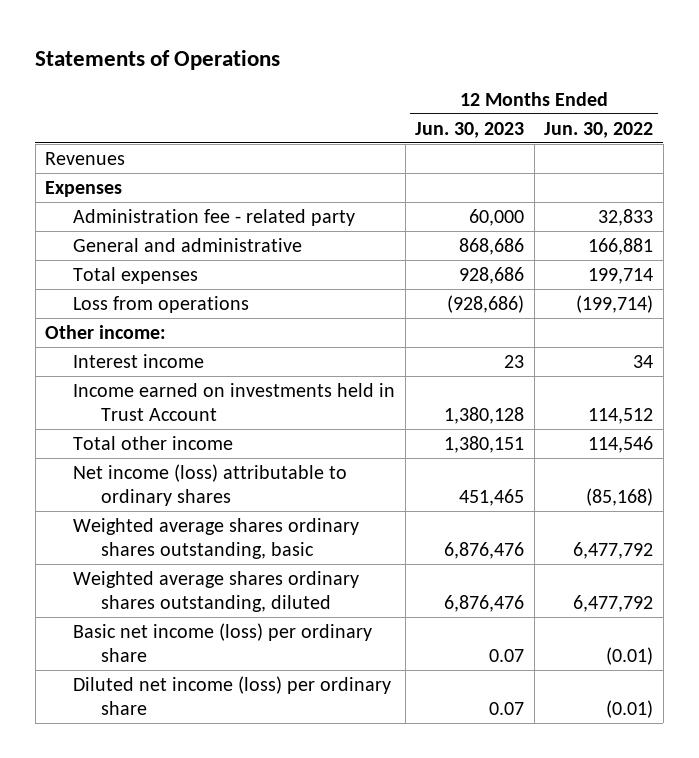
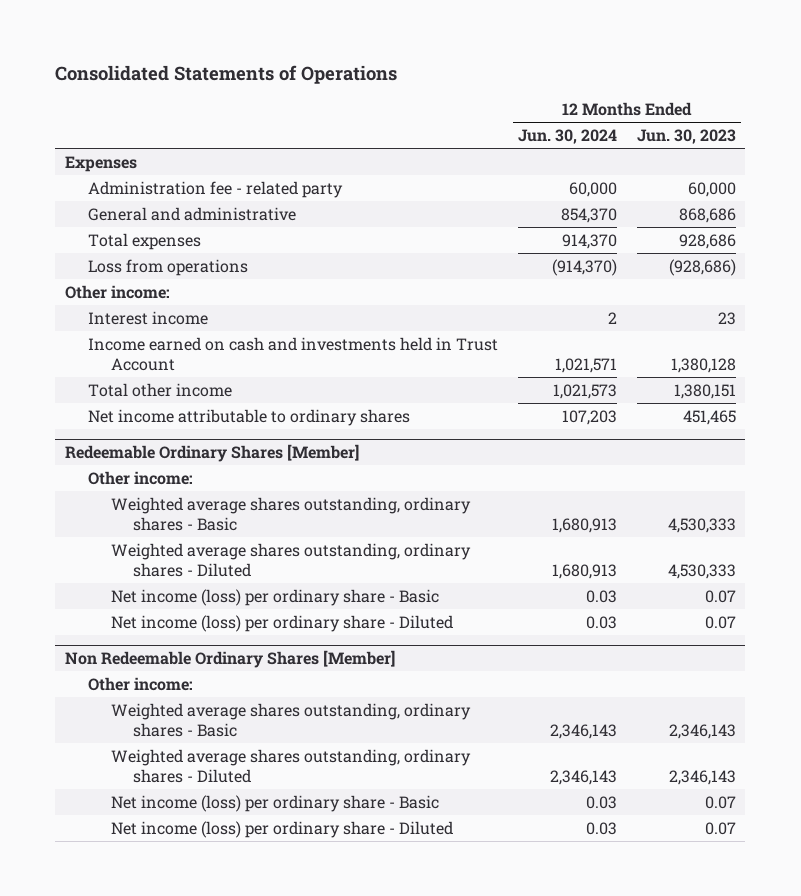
[35,49,281,70] Statements of Operations -> [55,65,398,85] Consolidated Statements of Operations
[544,121,654,138] Jun. 30, 2022 -> none
none -> [517,128,617,144] Jun. 30, 2024
[45,151,126,165] Revenues -> none
[73,382,396,421] Income earned on investments held in Trust Account -> [88,336,499,372] Income earned on cash and investments held in Trust Account
[73,463,348,506] Net income (loss) attributable to ordinary shares -> [88,408,411,426] Net income attributable to ordinary shares
none -> [65,443,360,462] Redeemable Ordinary Shares [Member]
none -> [88,470,194,485] Other income:
[73,517,360,559] Weighted average shares ordinary shares outstanding, basic -> [110,496,471,532] Weighted average shares outstanding, ordinary shares - Basic
[444,541,525,559] 6,876,476 -> [667,518,736,534] 4,530,333
[73,570,360,612] Weighted average shares ordinary shares outstanding, diluted -> [110,542,471,578] Weighted average shares outstanding, ordinary shares - Diluted
[444,594,525,612] 6,876,476 -> [667,564,736,580] 4,530,333
[73,622,373,662] Basic net income (loss) per ordinary share -> [110,588,439,606] Net income (loss) per ordinary share - Basic
[73,675,392,715] Diluted net income (loss) per ordinary share -> [110,614,453,632] Net income (loss) per ordinary share - Diluted
none -> [65,649,396,668] Non Redeemable Ordinary Shares [Member]
none -> [88,676,194,691] Other income:
none -> [110,702,471,738] Weighted average shares outstanding, ordinary shares - Basic
none -> [110,748,471,784] Weighted average shares outstanding, ordinary shares - Diluted
none -> [110,794,439,812] Net income (loss) per ordinary share - Basic
none -> [110,820,453,838] Net income (loss) per ordinary share - Diluted

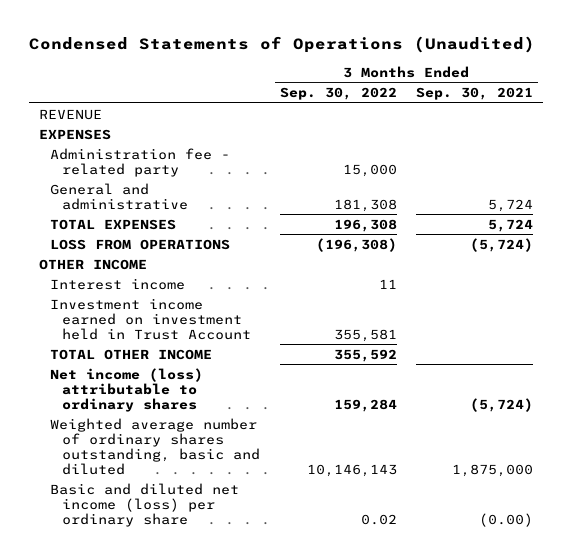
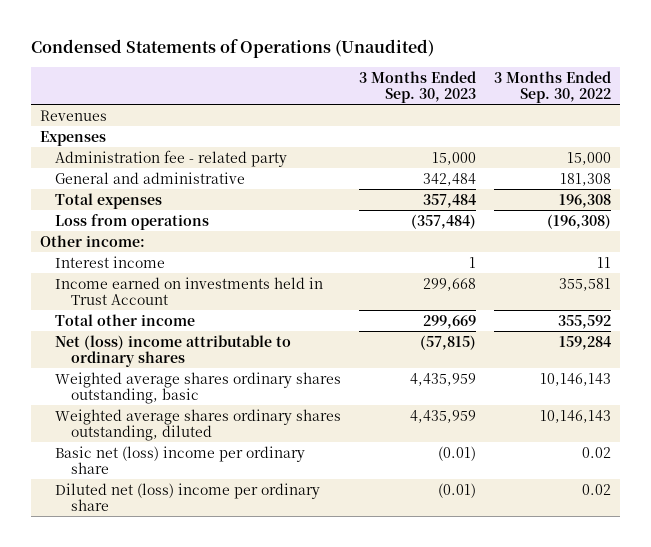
[416,87,534,101] Sep. 30, 2021 -> none
none -> [359,70,477,104] 3 Months Ended Sep. 30, 2023
[38,108,102,120] REVENUE -> [39,109,107,121] Revenues
[38,128,111,140] EXPENSES -> [39,130,106,146] Expenses
[50,218,177,230] TOTAL EXPENSES -> [55,192,163,209] Total expenses
[50,238,231,250] LOSS FROM OPERATIONS -> [55,213,210,230] Loss from operations
[38,258,147,270] OTHER INCOME -> [39,234,145,247] Other income:
[50,297,251,340] Investment income earned on investment held in Trust Account -> [55,276,324,306] Income earned on investments held in Trust Account
[50,348,213,360] TOTAL OTHER INCOME -> [55,313,196,326] Total other income
[50,367,204,412] Net income (loss) attributable to ordinary shares -> [55,334,292,368] Net (loss) income attributable to ordinary shares
[50,417,260,475] Weighted average number of ordinary shares outstanding, basic and diluted -> [55,371,342,405] Weighted average shares ordinary shares outstanding, basic
none -> [55,408,342,442] Weighted average shares ordinary shares outstanding, diluted
[50,482,240,527] Basic and diluted net income (loss) per ordinary share -> [55,445,306,475] Basic net (loss) income per ordinary share
none -> [55,482,321,512] Diluted net (loss) income per ordinary share

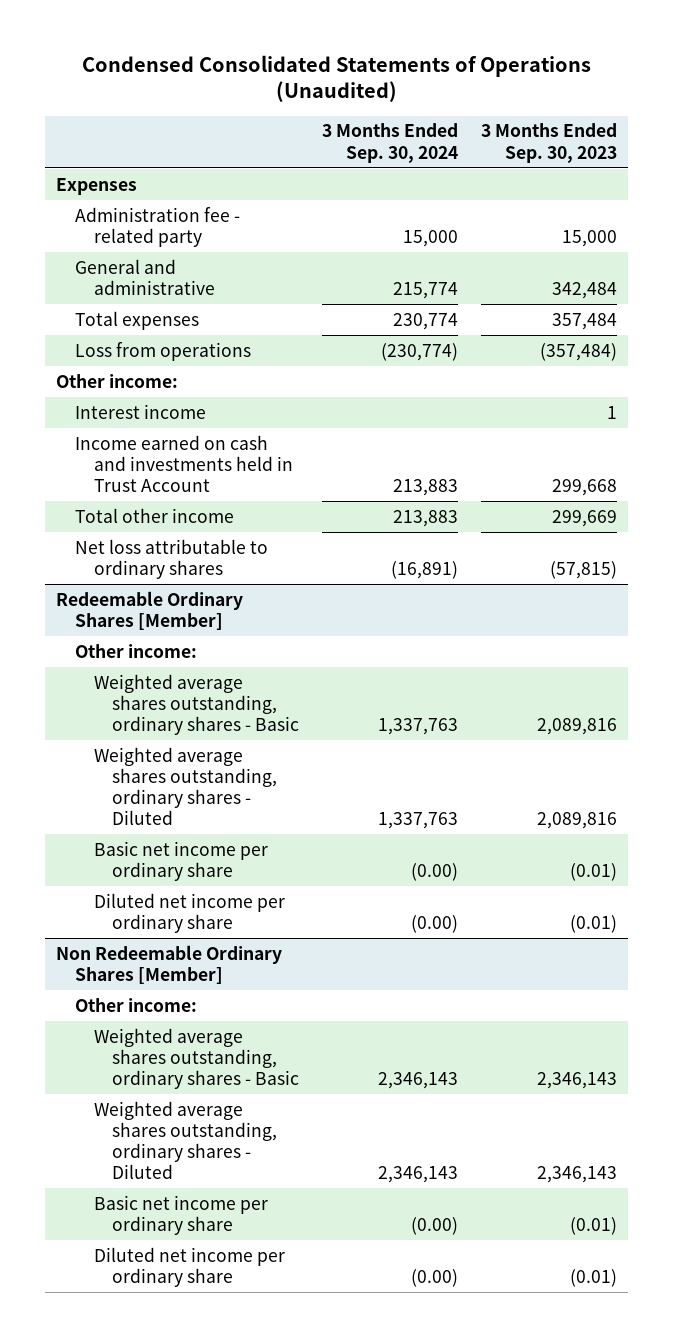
[30,38,434,58] Condensed Statements of Operations (Unaudited) -> [81,54,591,103] Condensed Consolidated Statements of Operations (Unaudited)
[494,70,612,104] 3 Months Ended Sep. 30, 2022 -> none
none -> [322,123,459,163] 3 Months Ended Sep. 30, 2024
[39,109,107,121] Revenues -> none
[55,276,324,306] Income earned on investments held in Trust Account -> [74,434,293,492] Income earned on cash and investments held in Trust Account
[55,334,292,368] Net (loss) income attributable to ordinary shares -> [74,538,268,579] Net loss attributable to ordinary shares
none -> [56,590,244,630] Redeemable Ordinary Shares [Member]
none -> [74,643,197,658] Other income:
[55,371,342,405] Weighted average shares ordinary shares outstanding, basic -> [93,673,300,735] Weighted average shares outstanding, ordinary shares - Basic
[410,372,477,386] 4,435,959 -> [537,717,618,735] 2,089,816
[55,408,342,442] Weighted average shares ordinary shares outstanding, diluted -> [93,746,278,826] Weighted average shares outstanding, ordinary shares - Diluted
[410,409,477,423] 4,435,959 -> [537,812,618,830] 2,089,816
[55,445,306,475] Basic net (loss) income per ordinary share -> [93,840,268,881] Basic net income per ordinary share
[55,482,321,512] Diluted net (loss) income per ordinary share -> [93,892,285,933] Diluted net income per ordinary share
none -> [56,944,283,984] Non Redeemable Ordinary Shares [Member]
none -> [74,997,197,1012] Other income:
none -> [93,1027,300,1089] Weighted average shares outstanding, ordinary shares - Basic
none -> [93,1100,278,1180] Weighted average shares outstanding, ordinary shares - Diluted
none -> [93,1194,268,1235] Basic net income per ordinary share
none -> [93,1246,285,1287] Diluted net income per ordinary share

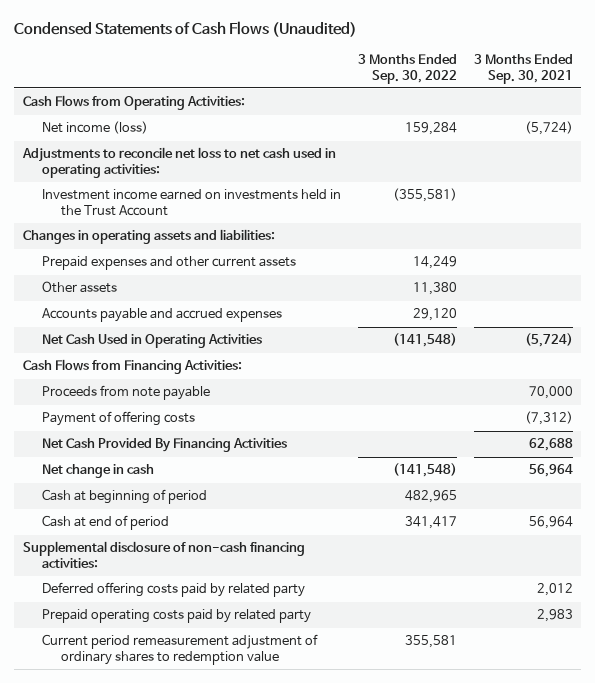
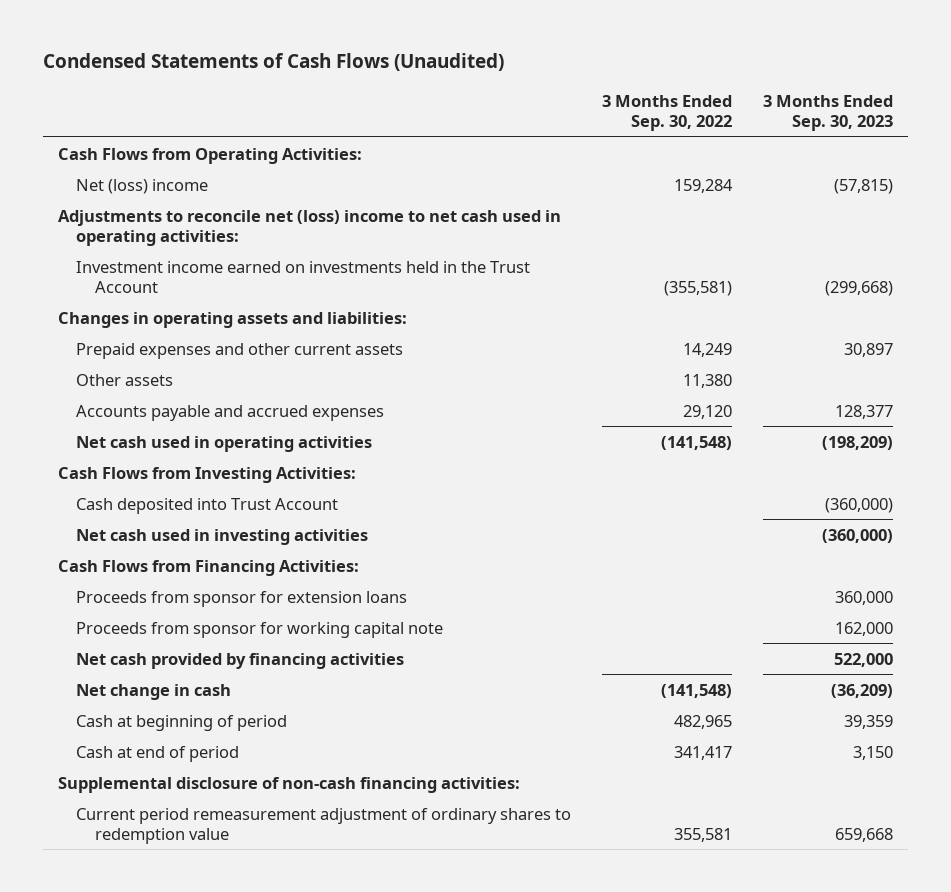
[473,54,573,84] 3 Months Ended Sep. 30, 2021 -> none
none -> [762,94,893,131] 3 Months Ended Sep. 30, 2023
[41,121,148,135] Net income (loss) -> [76,178,209,194] Net (loss) income
[21,147,336,178] Adjustments to reconcile net loss to net cash used in operating activities: -> [58,209,562,246] Adjustments to reconcile net (loss) income to net cash used in operating activities:
[41,334,262,349] Net Cash Used in Operating Activities -> [76,435,373,452] Net cash used in operating activities
none -> [58,466,357,483] Cash Flows from Investing Activities:
none -> [76,497,339,514] Cash deposited into Trust Account
none -> [76,528,369,545] Net cash used in investing activities
[41,385,210,401] Proceeds from note payable -> none
[41,411,195,427] Payment of offering costs -> none
none -> [76,590,408,607] Proceeds from sponsor for extension loans
none -> [76,621,444,638] Proceeds from sponsor for working capital note
[41,438,287,453] Net Cash Provided By Financing Activities -> [76,652,405,669] Net cash provided by financing activities
[41,582,305,598] Deferred offering costs paid by related party -> none
[41,609,311,624] Prepaid operating costs paid by related party -> none

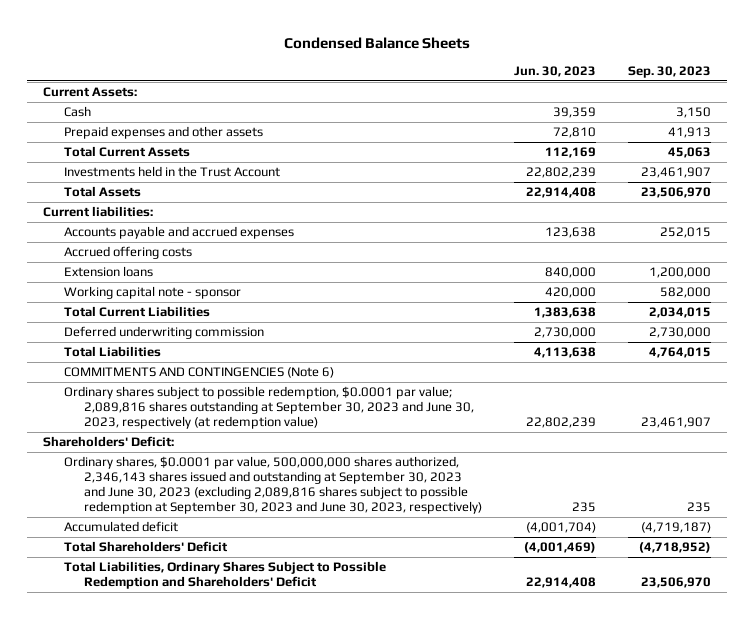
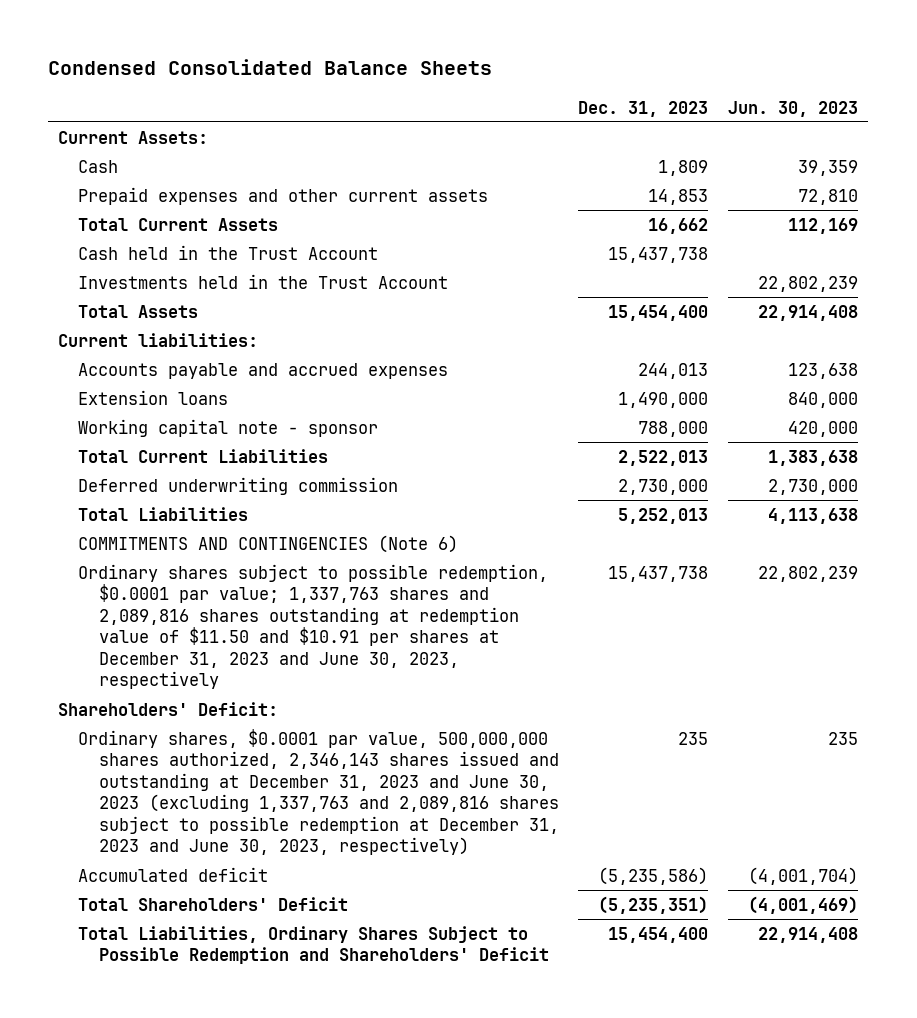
[284,36,471,49] Condensed Balance Sheets -> [48,59,493,76] Condensed Consolidated Balance Sheets
[627,65,711,78] Sep. 30, 2023 -> none
none -> [578,100,709,117] Dec. 31, 2023
[63,126,263,140] Prepaid expenses and other assets -> [78,187,489,206] Prepaid expenses and other current assets
none -> [78,245,379,261] Cash held in the Trust Account
[63,246,192,260] Accrued offering costs -> none
[63,386,474,430] Ordinary shares subject to possible redemption, $0.0001 par value; 2,089,816 shares outstanding at September 30, 2023 and June 30, 2023, respectively (at redemption value) -> [78,564,549,690] Ordinary shares subject to possible redemption, $0.0001 par value; 1,337,763 shares and 2,089,816 shares outstanding at redemption value of $11.50 and $10.91 per shares at December 31, 2023 and June 30, 2023, respectively
[63,456,482,515] Ordinary shares, $0.0001 par value, 500,000,000 shares authorized, 2,346,143 shares issued and outstanding at September 30, 2023 and June 30, 2023 (excluding 2,089,816 shares subject to possible redemption at September 30, 2023 and June 30, 2023, respectively) -> [78,729,559,856] Ordinary shares, $0.0001 par value, 500,000,000 shares authorized, 2,346,143 shares issued and outstanding at December 31, 2023 and June 30, 2023 (excluding 1,337,763 and 2,089,816 shares subject to possible redemption at December 31, 2023 and June 30, 2023, respectively)

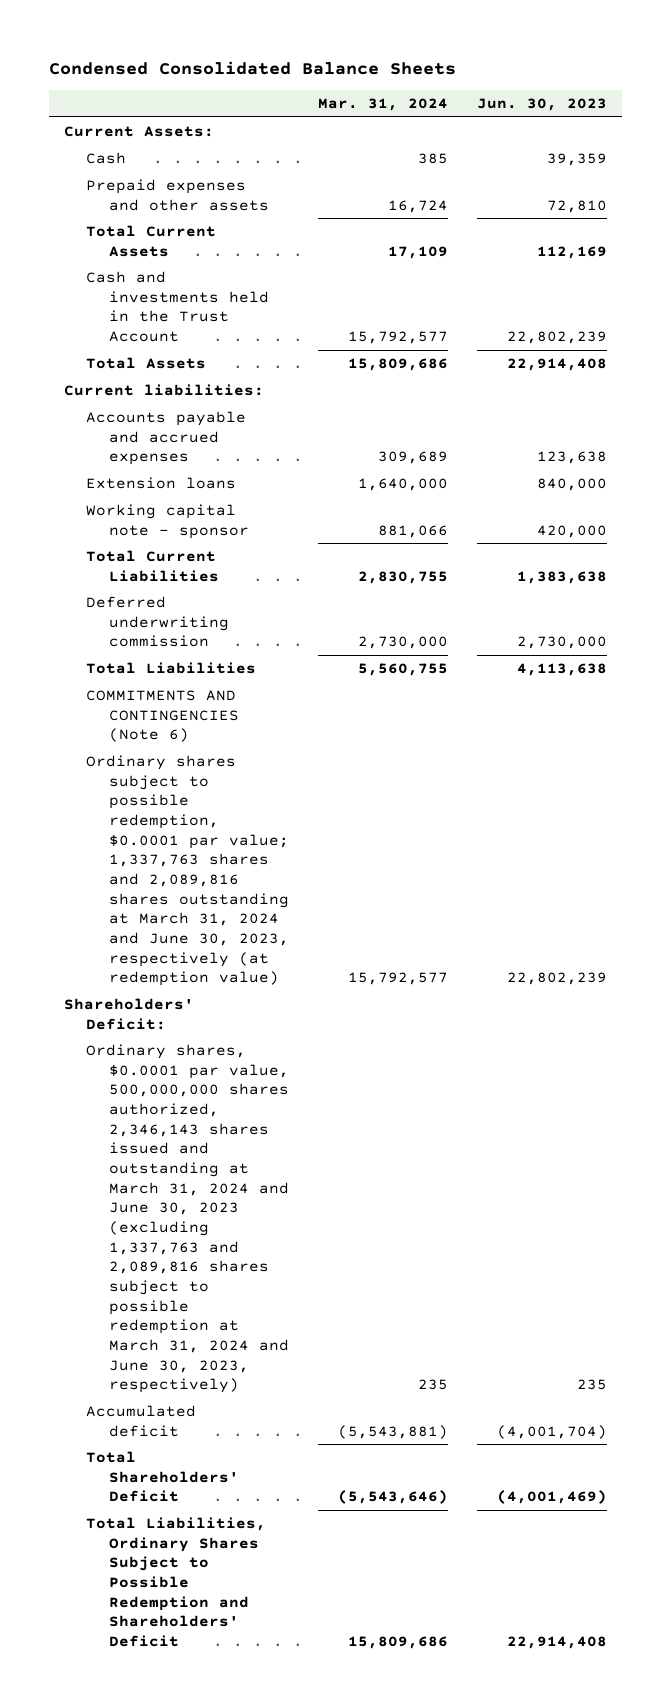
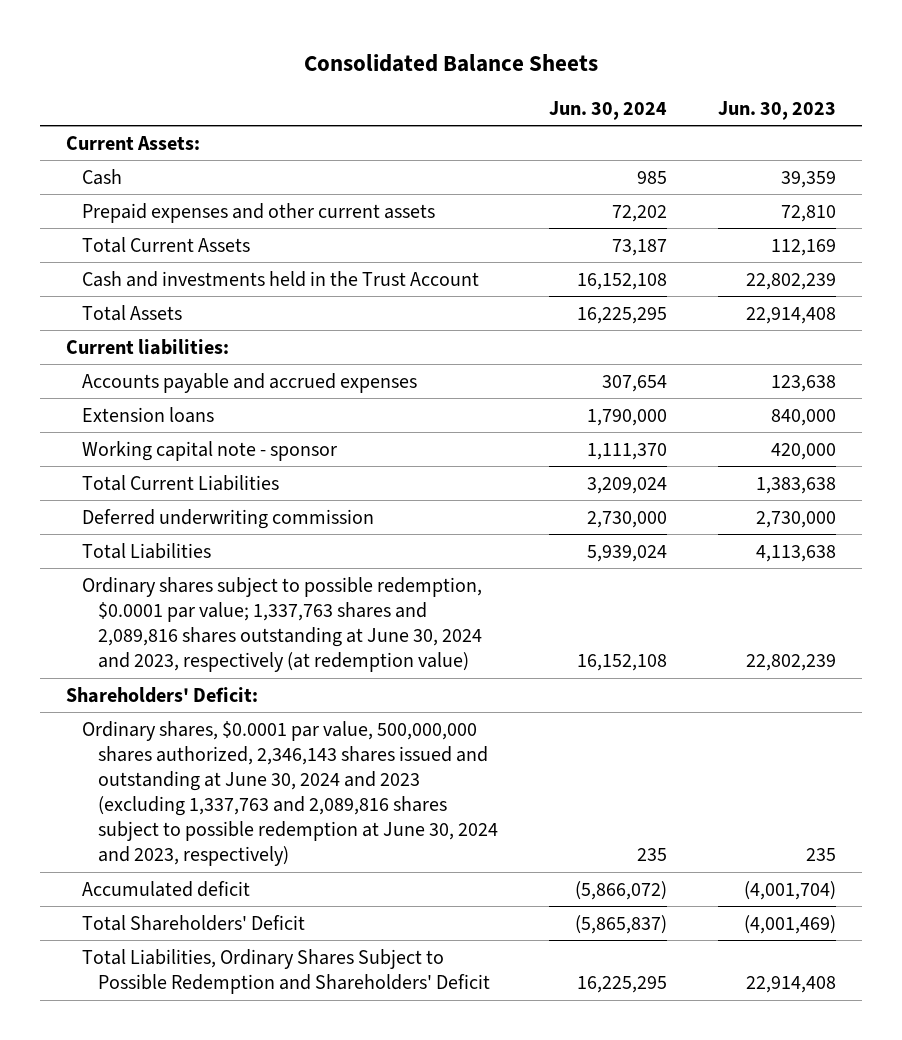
[49,61,457,76] Condensed Consolidated Balance Sheets -> [304,54,599,73] Consolidated Balance Sheets
[318,98,449,112] Mar. 31, 2024 -> none
none -> [548,100,667,120] Jun. 30, 2024
[86,178,269,211] Prepaid expenses and other assets -> [81,202,435,223] Prepaid expenses and other current assets
[86,689,239,743] COMMITMENTS AND CONTINGENCIES (Note 6) -> none
[86,754,289,987] Ordinary shares subject to possible redemption, $0.0001 par value; 1,337,763 shares and 2,089,816 shares outstanding at March 31, 2024 and June 30, 2023, respectively (at redemption value) -> [81,576,482,673] Ordinary shares subject to possible redemption, $0.0001 par value; 1,337,763 shares and 2,089,816 shares outstanding at June 30, 2024 and 2023, respectively (at redemption value)
[86,1043,289,1394] Ordinary shares, $0.0001 par value, 500,000,000 shares authorized, 2,346,143 shares issued and outstanding at March 31, 2024 and June 30, 2023 (excluding 1,337,763 and 2,089,816 shares subject to possible redemption at March 31, 2024 and June 30, 2023, respectively) -> [81,720,498,867] Ordinary shares, $0.0001 par value, 500,000,000 shares authorized, 2,346,143 shares issued and outstanding at June 30, 2024 and 2023 (excluding 1,337,763 and 2,089,816 shares subject to possible redemption at June 30, 2024 and 2023, respectively)

